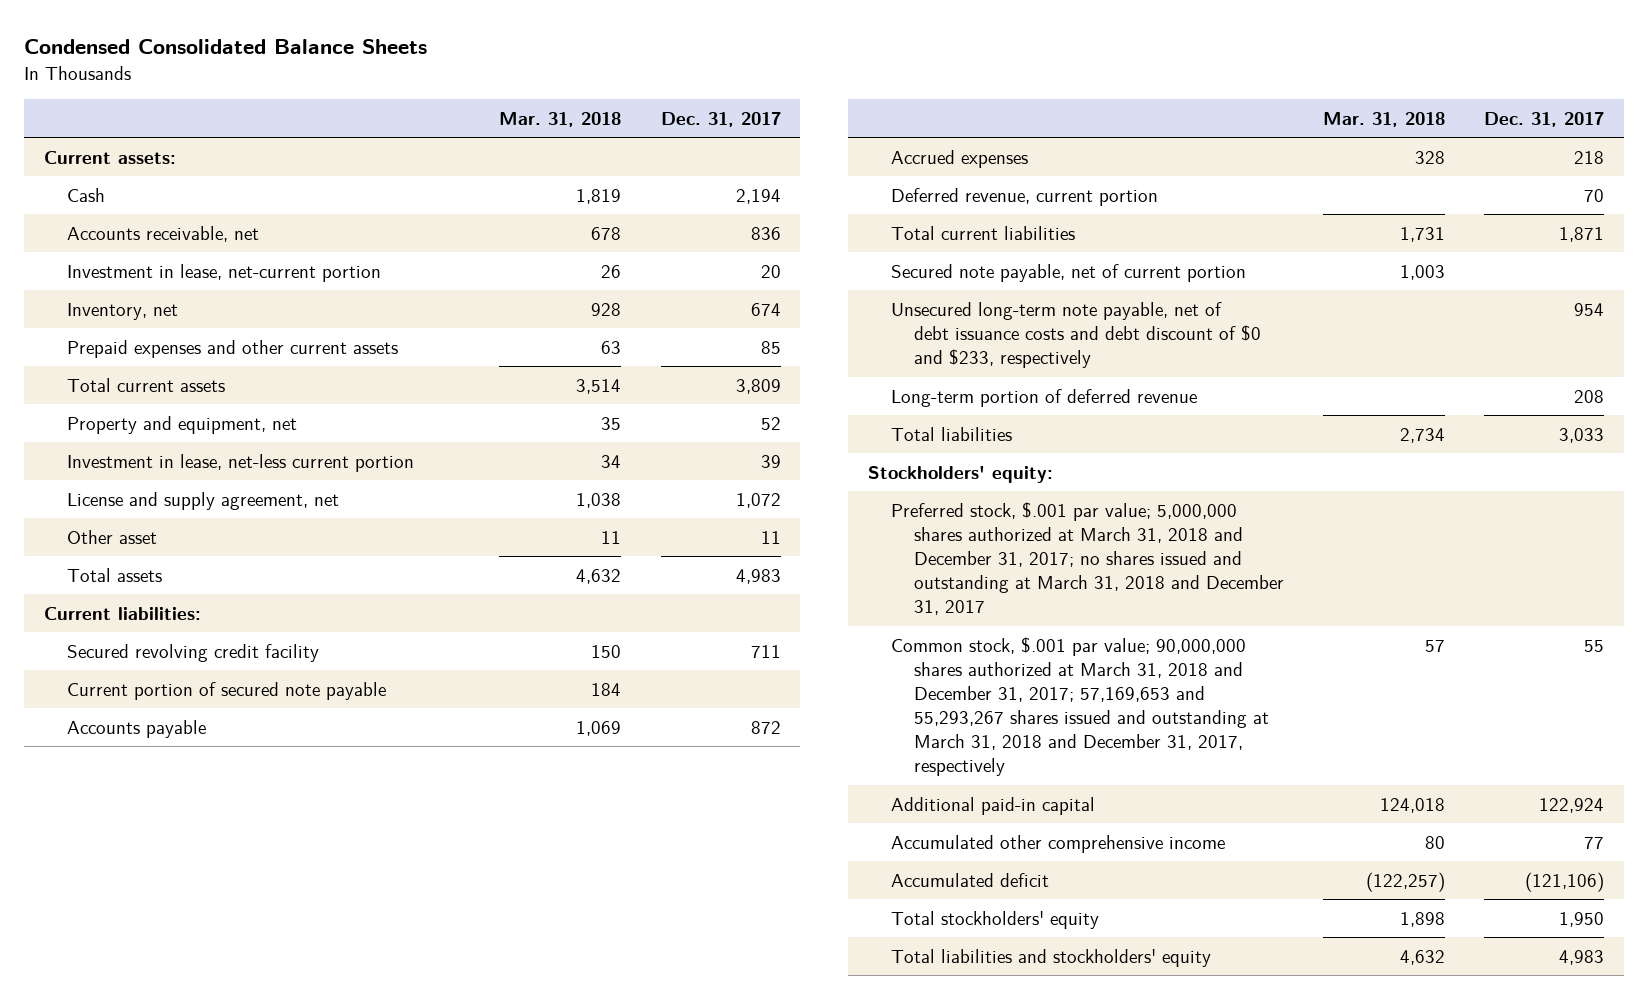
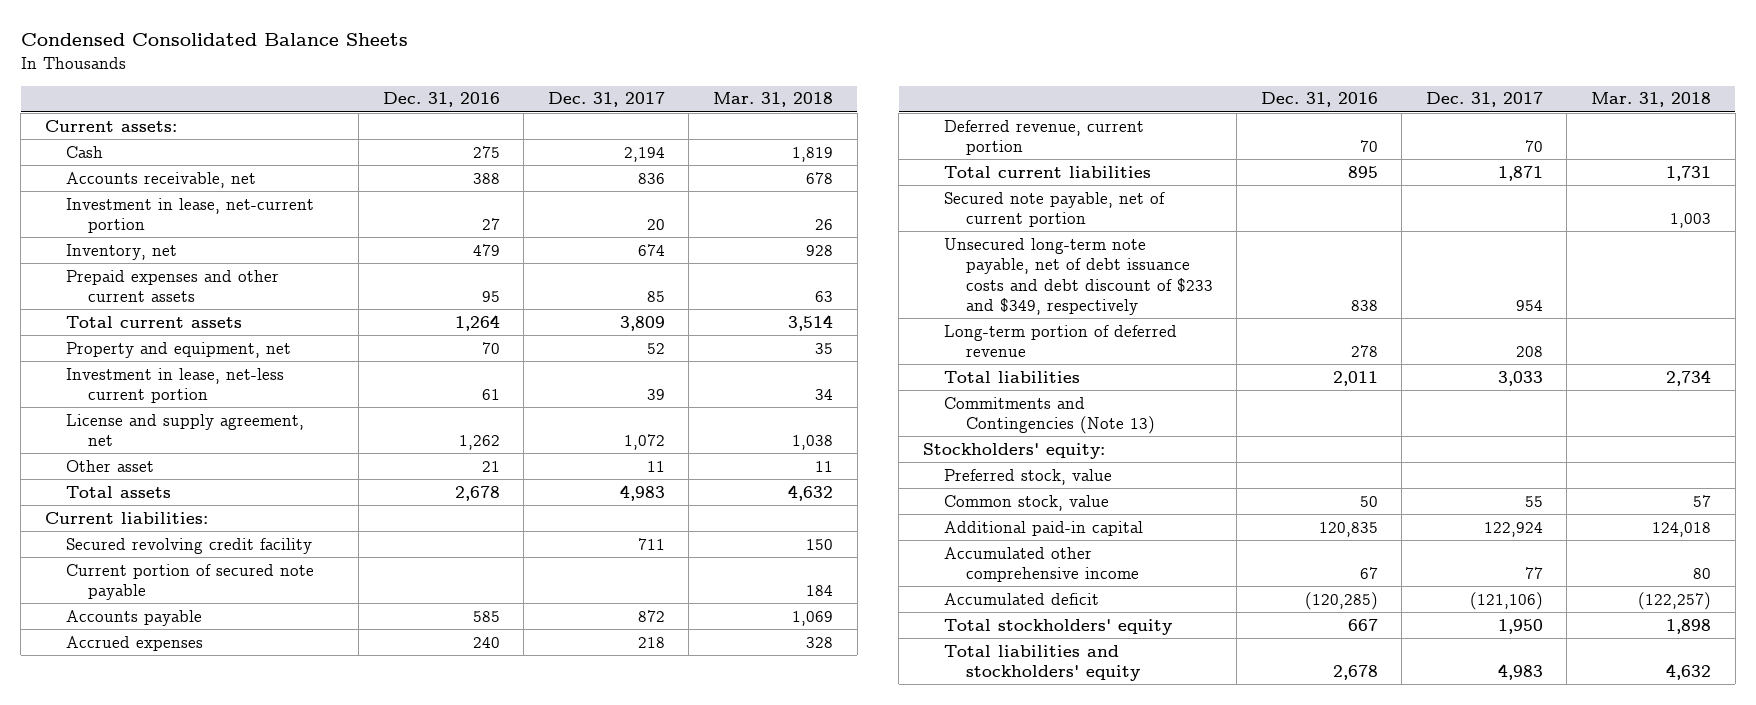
none -> [382,92,500,108] Dec. 31, 2016
[890,301,1261,369] Unsecured long-term note payable, net of debt issuance costs and debt discount of $0 and $233, respectively -> [944,237,1213,315] Unsecured long-term note payable, net of debt issuance costs and debt discount of $233 and $349, respectively
none -> [944,396,1155,435] Commitments and Contingencies (Note 13)
[890,501,1284,616] Preferred stock, $.001 par value; 5,000,000 shares authorized at March 31, 2018 and December 31, 2017; no shares issued and outstanding at March 31, 2018 and December 31, 2017 -> [944,468,1113,485] Preferred stock, value
[890,636,1269,777] Common stock, $.001 par value; 90,000,000 shares authorized at March 31, 2018 and December 31, 2017; 57,169,653 and 55,293,267 shares issued and outstanding at March 31, 2018 and December 31, 2017, respectively -> [944,494,1110,511] Common stock, value

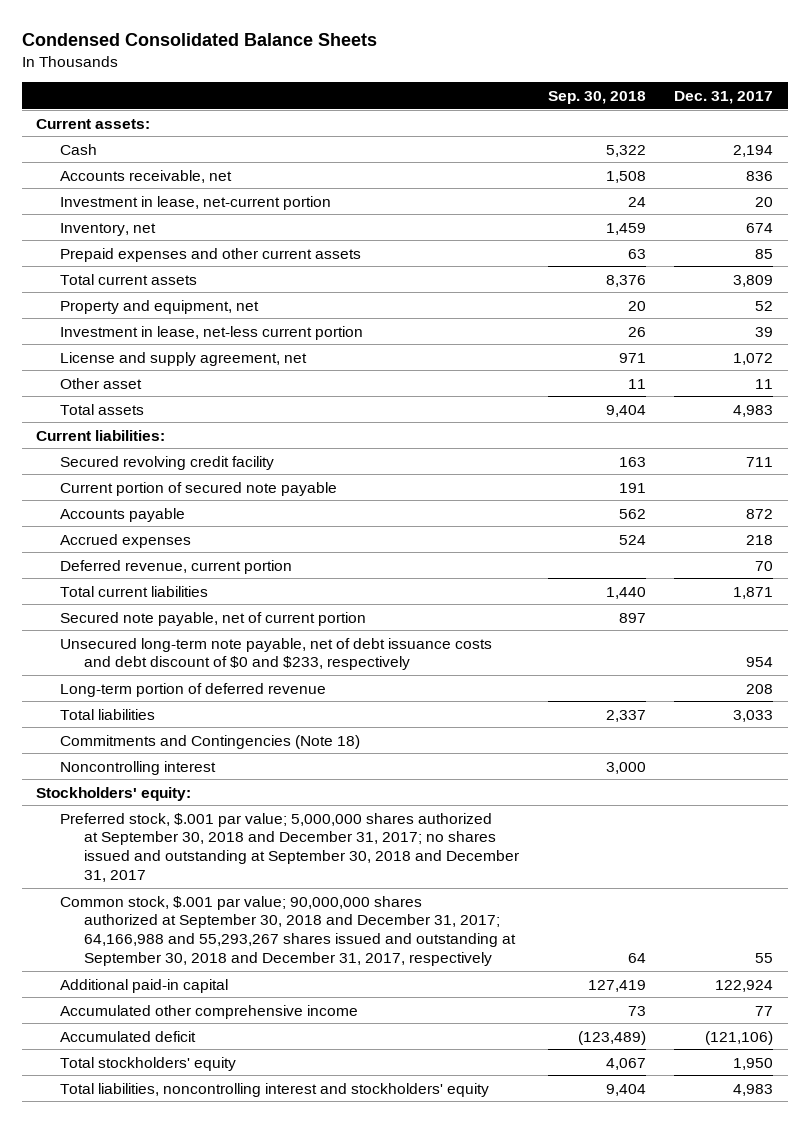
[382,92,500,108] Dec. 31, 2016 -> none
[713,92,834,108] Mar. 31, 2018 -> none
none -> [547,90,646,104] Sep. 30, 2018
[944,237,1213,315] Unsecured long-term note payable, net of debt issuance costs and debt discount of $233 and $349, respectively -> [59,637,492,671] Unsecured long-term note payable, net of debt issuance costs and debt discount of $0 and $233, respectively
[944,396,1155,435] Commitments and Contingencies (Note 13) -> [59,734,360,749] Commitments and Contingencies (Note 18)
none -> [59,760,216,775] Noncontrolling interest
[944,468,1113,485] Preferred stock, value -> [59,812,519,882] Preferred stock, $.001 par value; 5,000,000 shares authorized at September 30, 2018 and December 31, 2017; no shares issued and outstanding at September 30, 2018 and December 31, 2017
[944,494,1110,511] Common stock, value -> [59,895,516,966] Common stock, $.001 par value; 90,000,000 shares authorized at September 30, 2018 and December 31, 2017; 64,166,988 and 55,293,267 shares issued and outstanding at September 30, 2018 and December 31, 2017, respectively
[944,644,1140,682] Total liabilities and stockholders' equity -> [59,1082,489,1097] Total liabilities, noncontrolling interest and stockholders' equity

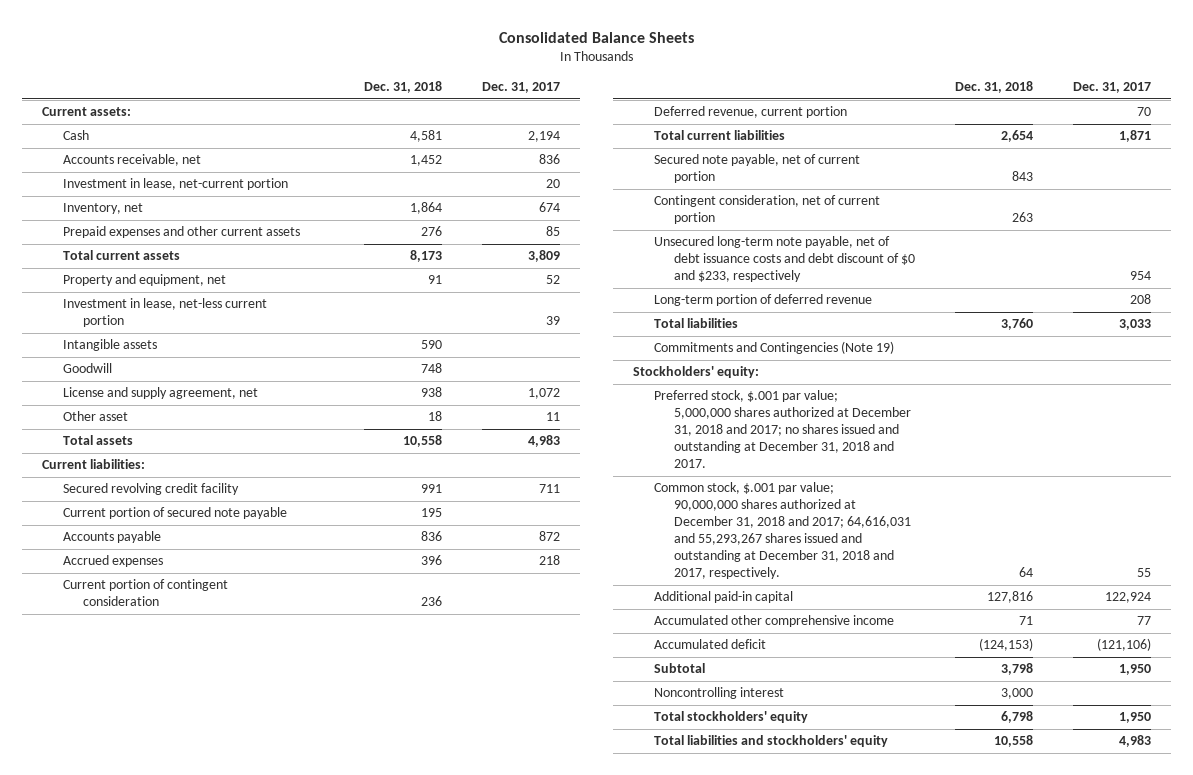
[21,32,377,46] Condensed Consolidated Balance Sheets -> [498,32,694,44] Consolidated Balance Sheets
[547,90,646,104] Sep. 30, 2018 -> none
none -> [363,81,442,94] Dec. 31, 2018
none -> [62,339,157,352] Intangible assets
none -> [62,363,112,374] Goodwill
none -> [62,579,228,607] Current portion of contingent consideration
none -> [653,195,880,225] Contingent consideration, net of current portion
[59,734,360,749] Commitments and Contingencies (Note 18) -> [653,341,894,355] Commitments and Contingencies (Note 19)
[59,812,519,882] Preferred stock, $.001 par value; 5,000,000 shares authorized at September 30, 2018 and December 31, 2017; no shares issued and outstanding at September 30, 2018 and December 31, 2017 -> [653,390,912,469] Preferred stock, $.001 par value; 5,000,000 shares authorized at December 31, 2018 and 2017; no shares issued and outstanding at December 31, 2018 and 2017.
[59,895,516,966] Common stock, $.001 par value; 90,000,000 shares authorized at September 30, 2018 and December 31, 2017; 64,166,988 and 55,293,267 shares issued and outstanding at September 30, 2018 and December 31, 2017, respectively -> [653,482,912,580] Common stock, $.001 par value; 90,000,000 shares authorized at December 31, 2018 and 2017; 64,616,031 and 55,293,267 shares issued and outstanding at December 31, 2018 and 2017, respectively.
none -> [653,663,705,674] Subtotal
[59,760,216,775] Noncontrolling interest -> [653,687,784,700] Noncontrolling interest
[59,1082,489,1097] Total liabilities, noncontrolling interest and stockholders' equity -> [653,735,888,748] Total liabilities and stockholders' equity

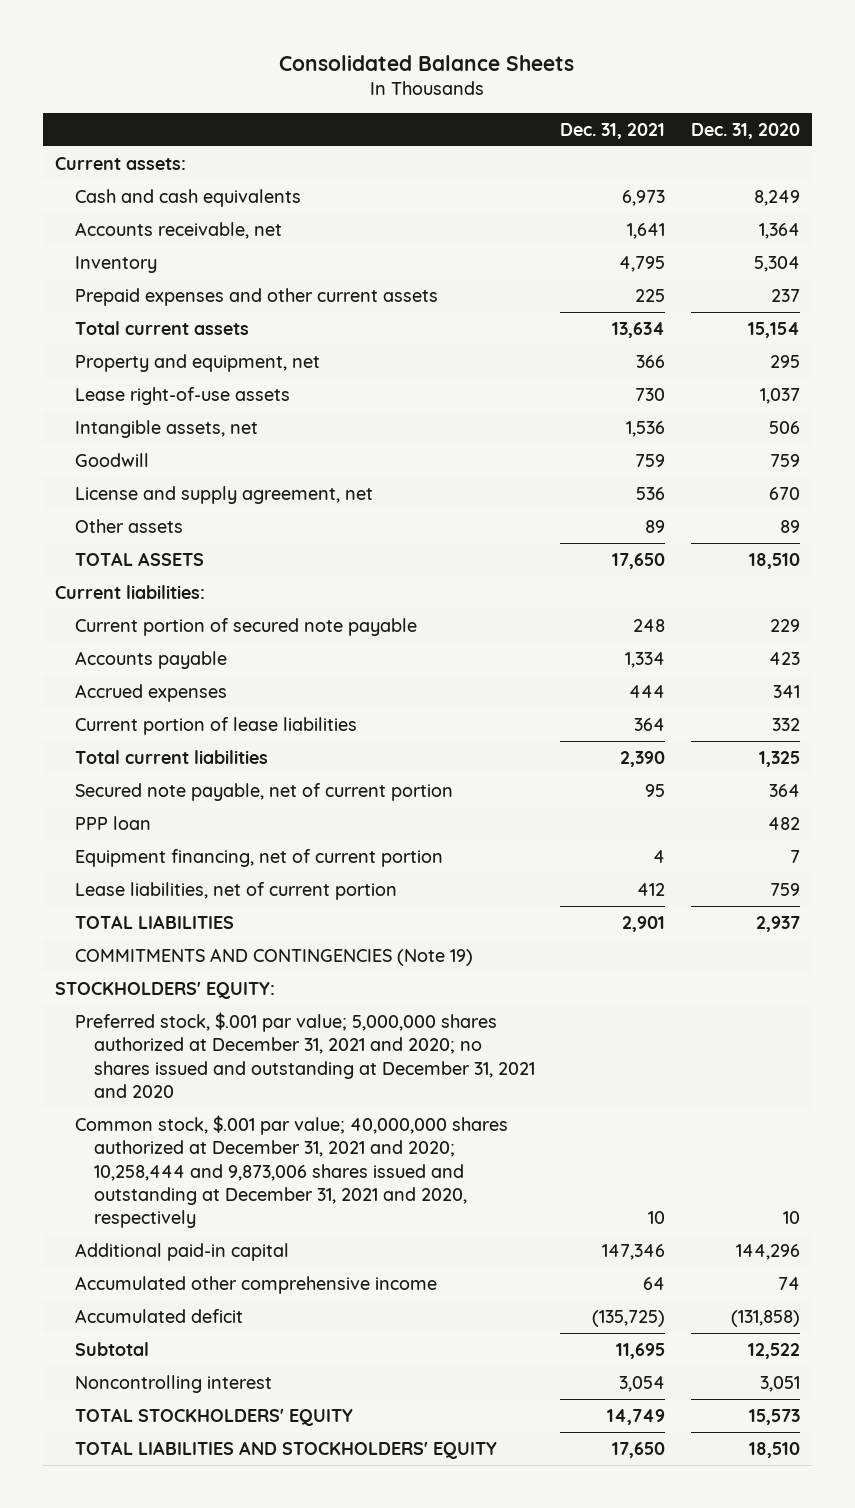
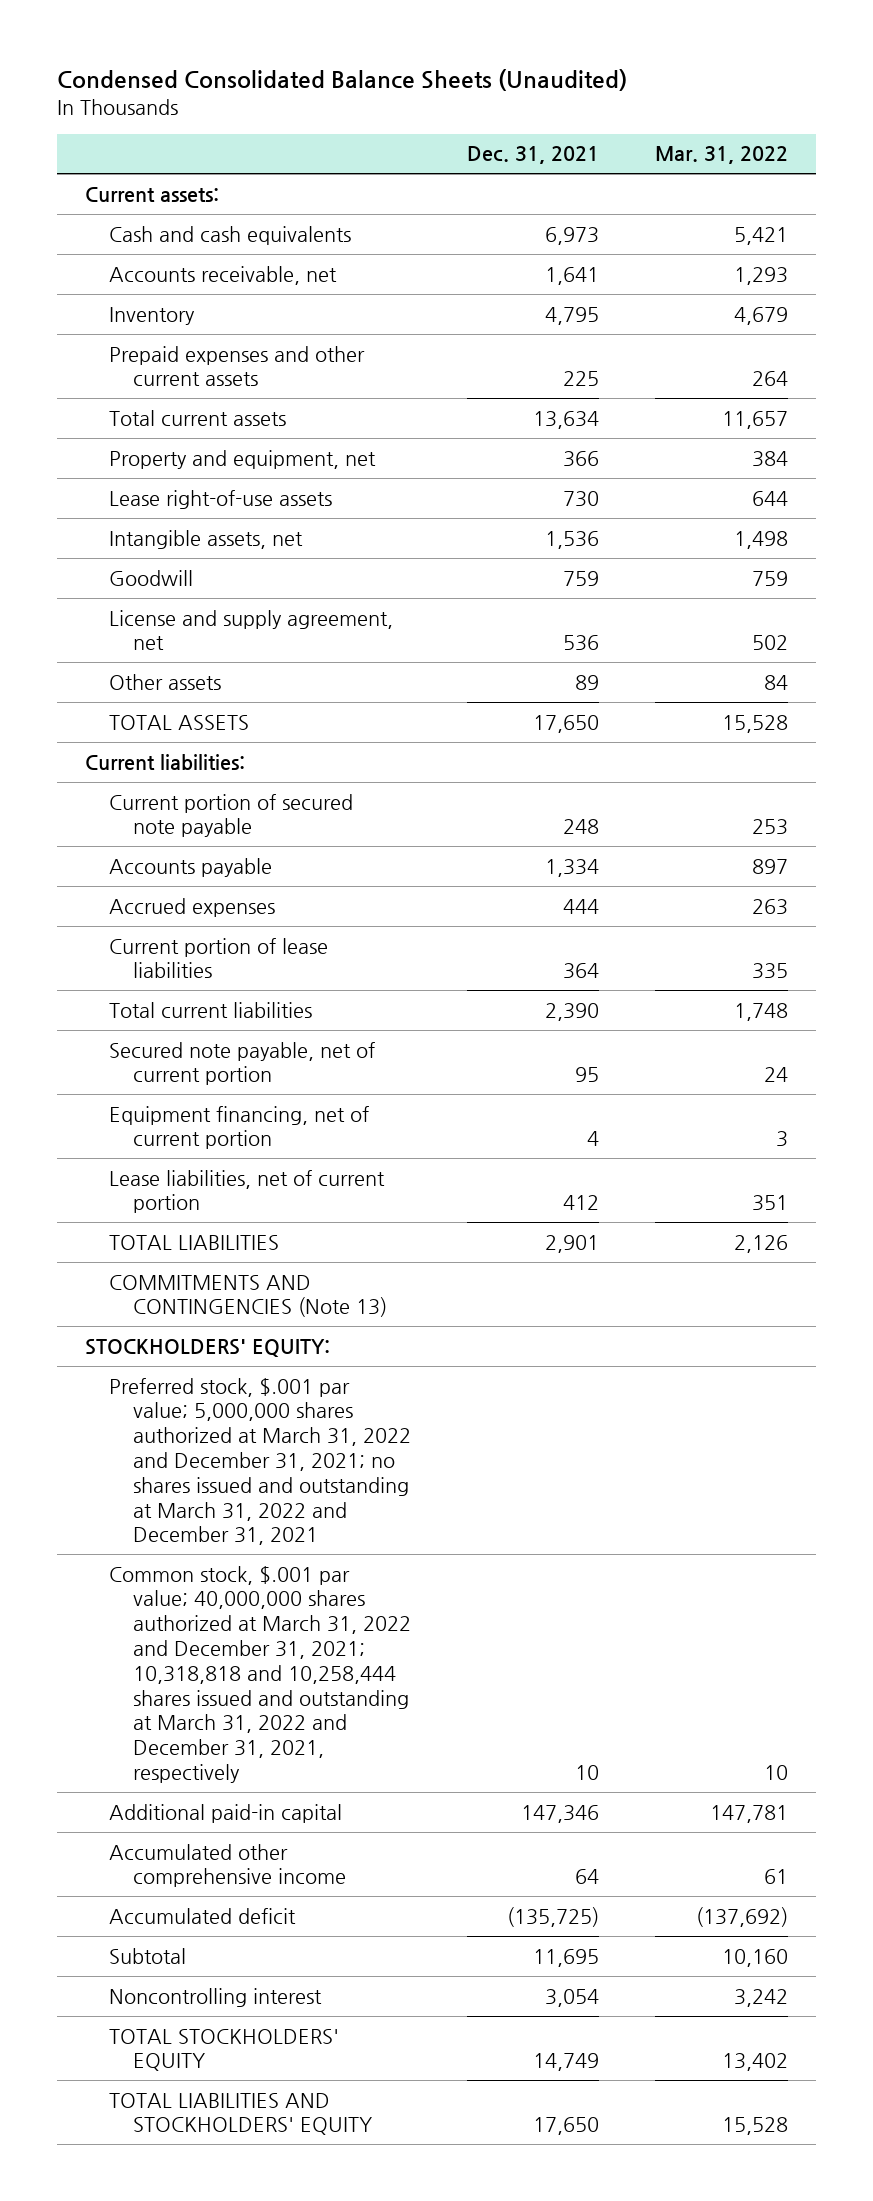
[279,54,575,71] Consolidated Balance Sheets -> [56,69,627,92] Condensed Consolidated Balance Sheets (Unaudited)
[690,123,800,140] Dec. 31, 2020 -> none
none -> [654,146,788,165] Mar. 31, 2022
[74,815,151,830] PPP loan -> none
[74,947,473,966] COMMITMENTS AND CONTINGENCIES (Note 19) -> [108,1274,388,1318] COMMITMENTS AND CONTINGENCIES (Note 13)
[74,1011,536,1098] Preferred stock, $.001 par value; 5,000,000 shares authorized at December 31, 2021 and 2020; no shares issued and outstanding at December 31, 2021 and 2020 -> [108,1377,412,1546] Preferred stock, $.001 par value; 5,000,000 shares authorized at March 31, 2022 and December 31, 2021; no shares issued and outstanding at March 31, 2022 and December 31, 2021
[74,1114,508,1229] Common stock, $.001 par value; 40,000,000 shares authorized at December 31, 2021 and 2020; 10,258,444 and 9,873,006 shares issued and outstanding at December 31, 2021 and 2020, respectively -> [108,1565,412,1783] Common stock, $.001 par value; 40,000,000 shares authorized at March 31, 2022 and December 31, 2021; 10,318,818 and 10,258,444 shares issued and outstanding at March 31, 2022 and December 31, 2021, respectively

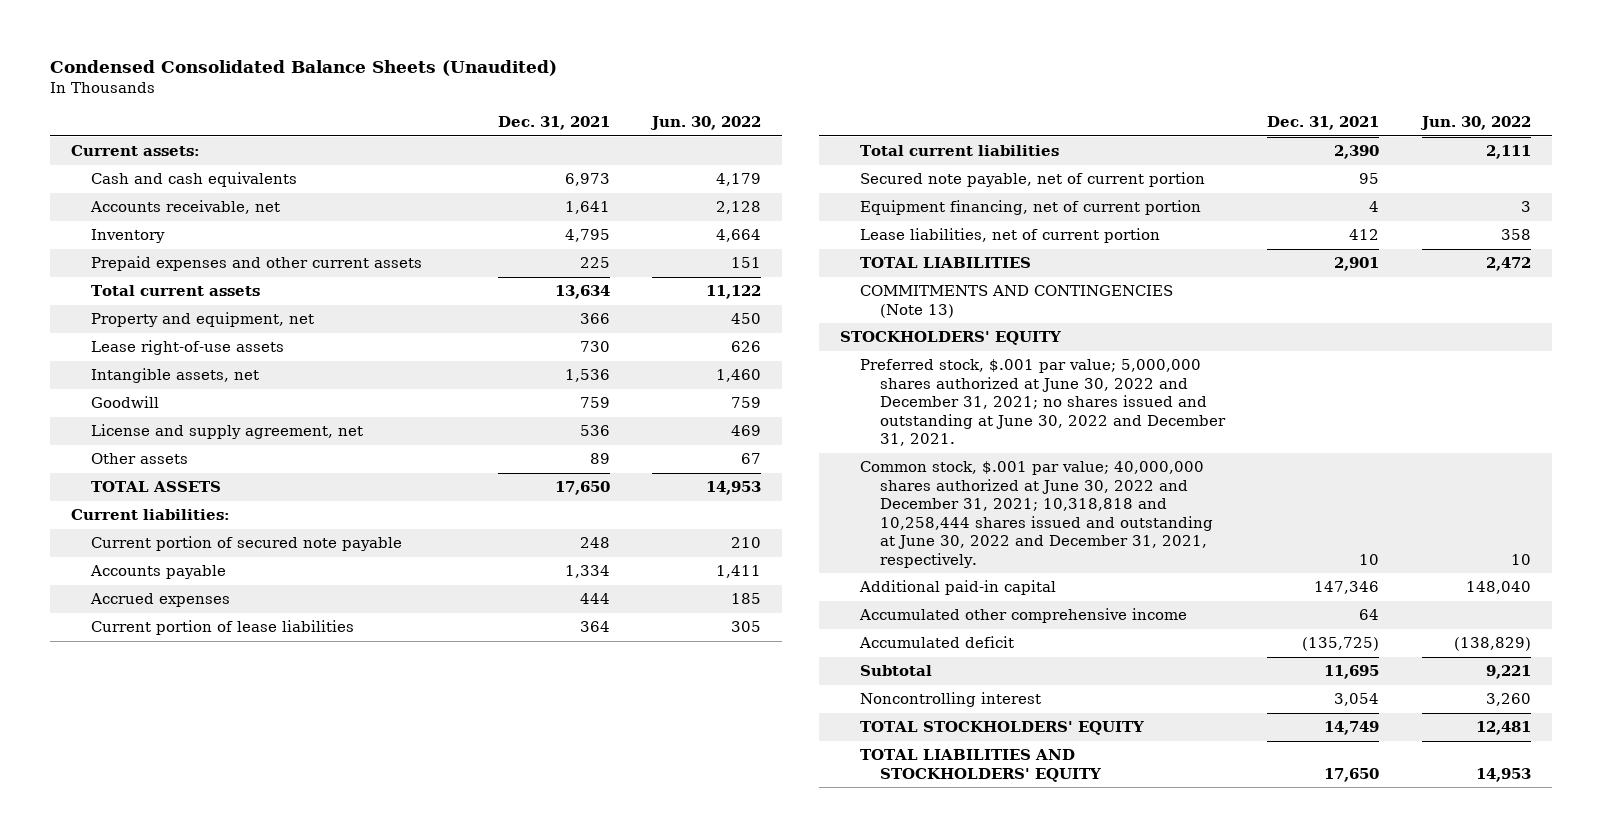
[654,146,788,165] Mar. 31, 2022 -> none
none -> [650,116,762,131] Jun. 30, 2022
[84,1338,330,1357] STOCKHOLDERS' EQUITY: -> [840,331,1062,346] STOCKHOLDERS' EQUITY
[108,1377,412,1546] Preferred stock, $.001 par value; 5,000,000 shares authorized at March 31, 2022 and December 31, 2021; no shares issued and outstanding at March 31, 2022 and December 31, 2021 -> [860,359,1227,447] Preferred stock, $.001 par value; 5,000,000 shares authorized at June 30, 2022 and December 31, 2021; no shares issued and outstanding at June 30, 2022 and December 31, 2021.
[108,1565,412,1783] Common stock, $.001 par value; 40,000,000 shares authorized at March 31, 2022 and December 31, 2021; 10,318,818 and 10,258,444 shares issued and outstanding at March 31, 2022 and December 31, 2021, respectively -> [860,461,1214,568] Common stock, $.001 par value; 40,000,000 shares authorized at June 30, 2022 and December 31, 2021; 10,318,818 and 10,258,444 shares issued and outstanding at June 30, 2022 and December 31, 2021, respectively.

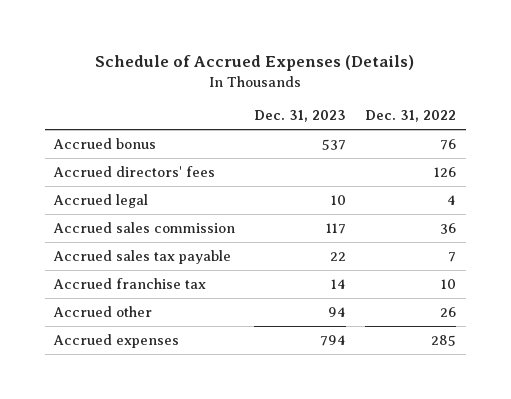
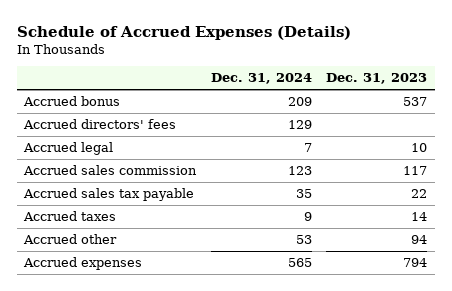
[365,110,457,123] Dec. 31, 2022 -> none
none -> [210,73,312,85] Dec. 31, 2024
[53,278,207,290] Accrued franchise tax -> [23,211,117,222] Accrued taxes

